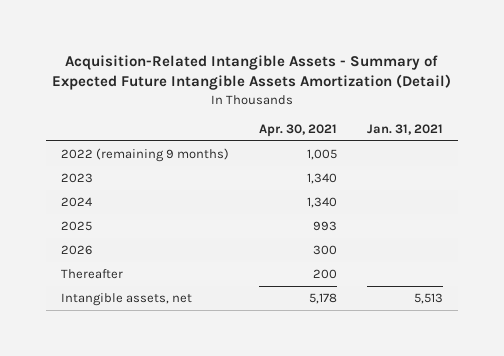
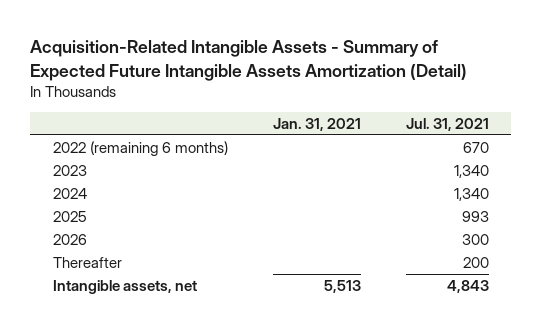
[258,124,337,138] Apr. 30, 2021 -> none
none -> [405,118,489,132] Jul. 31, 2021
[60,148,229,163] 2022 (remaining 9 months) -> [52,140,228,156] 2022 (remaining 6 months)

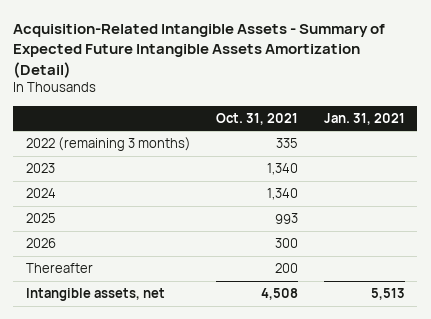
[405,118,489,132] Jul. 31, 2021 -> none
none -> [216,112,299,125] Oct. 31, 2021
[52,140,228,156] 2022 (remaining 6 months) -> [25,137,191,152] 2022 (remaining 3 months)

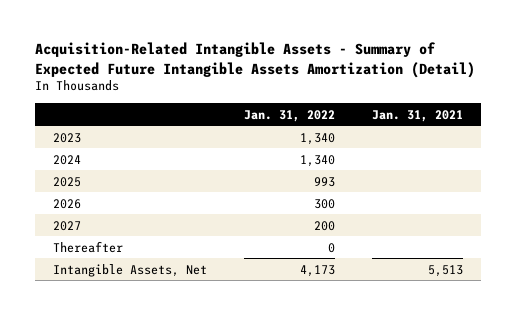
[216,112,299,125] Oct. 31, 2021 -> none
none -> [243,109,335,122] Jan. 31, 2022
[25,137,191,152] 2022 (remaining 3 months) -> none
none -> [53,220,82,231] 2027
[25,288,165,302] Intangible assets, net -> [53,263,208,277] Intangible Assets, Net

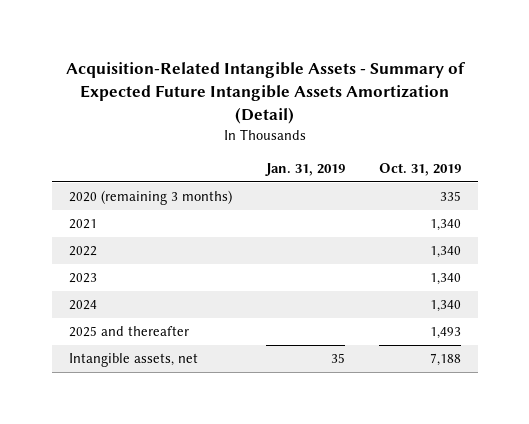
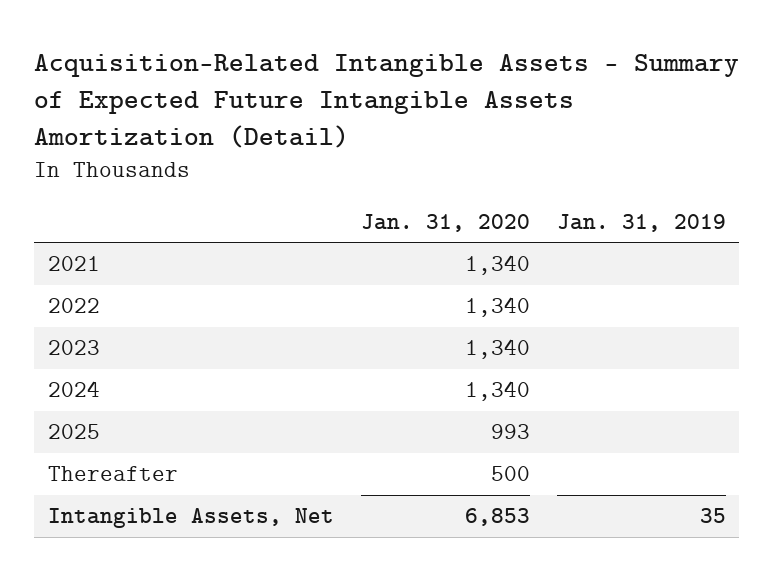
[378,163,461,177] Oct. 31, 2019 -> none
none -> [360,213,530,232] Jan. 31, 2020
[68,190,232,206] 2020 (remaining 3 months) -> none
none -> [47,424,100,440] 2025
[68,326,189,338] 2025 and thereafter -> [47,466,178,482] Thereafter
[68,353,198,368] Intangible assets, net -> [47,508,334,529] Intangible Assets, Net

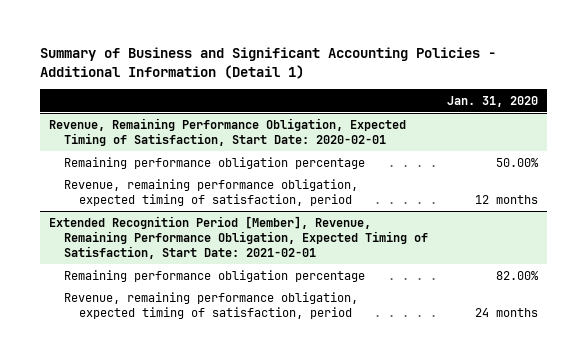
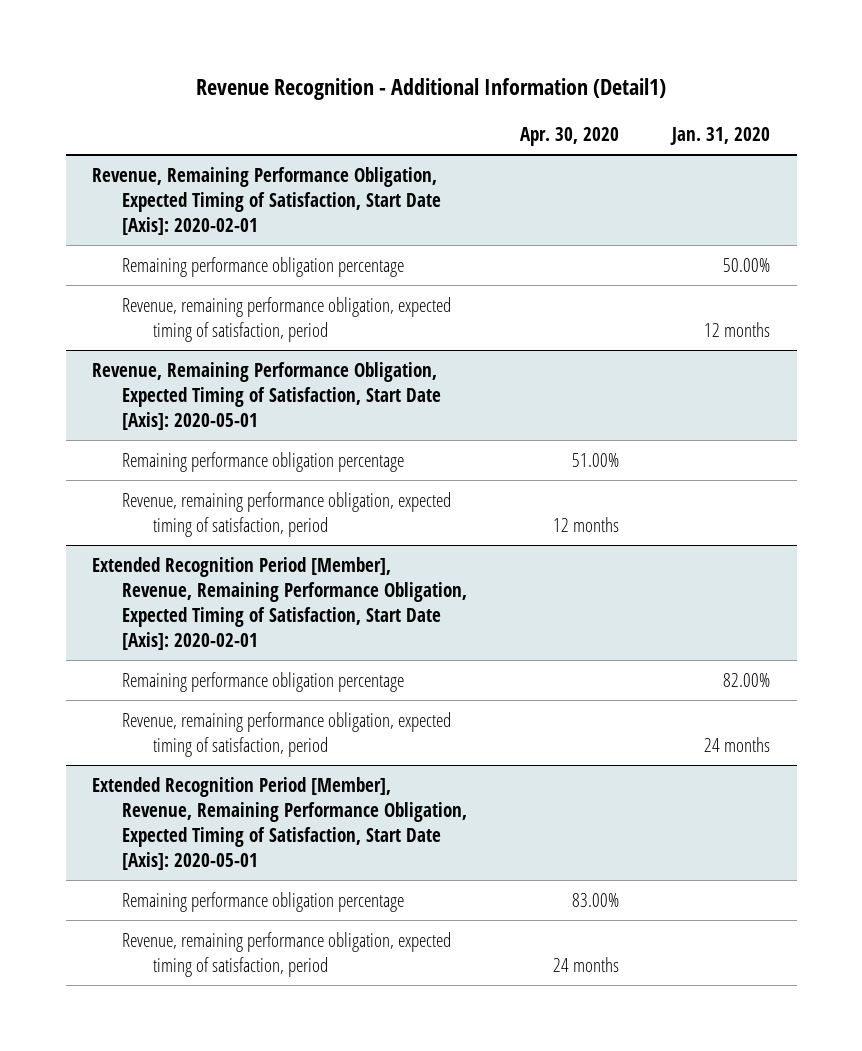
[39,47,496,80] Summary of Business and Significant Accounting Policies - Additional Information (Detail 1) -> [196,78,667,101] Revenue Recognition - Additional Information (Detail1)
none -> [520,127,620,147] Apr. 30, 2020
[48,117,406,146] Revenue, Remaining Performance Obligation, Expected Timing of Satisfaction, Start Date: 2020-02-01 -> [92,166,442,235] Revenue, Remaining Performance Obligation, Expected Timing of Satisfaction, Start Date [Axis]: 2020-02-01
none -> [92,361,442,430] Revenue, Remaining Performance Obligation, Expected Timing of Satisfaction, Start Date [Axis]: 2020-05-01
none -> [122,451,405,472] Remaining performance obligation percentage
none -> [122,491,452,537] Revenue, remaining performance obligation, expected timing of satisfaction, period
[48,215,429,260] Extended Recognition Period [Member], Revenue, Remaining Performance Obligation, Expected Timing of Satisfaction, Start Date: 2021-02-01 -> [92,556,468,650] Extended Recognition Period [Member], Revenue, Remaining Performance Obligation, Expected Timing of Satisfaction, Start Date [Axis]: 2020-02-01
none -> [92,776,468,870] Extended Recognition Period [Member], Revenue, Remaining Performance Obligation, Expected Timing of Satisfaction, Start Date [Axis]: 2020-05-01
none -> [122,891,405,912] Remaining performance obligation percentage
none -> [122,931,452,977] Revenue, remaining performance obligation, expected timing of satisfaction, period

